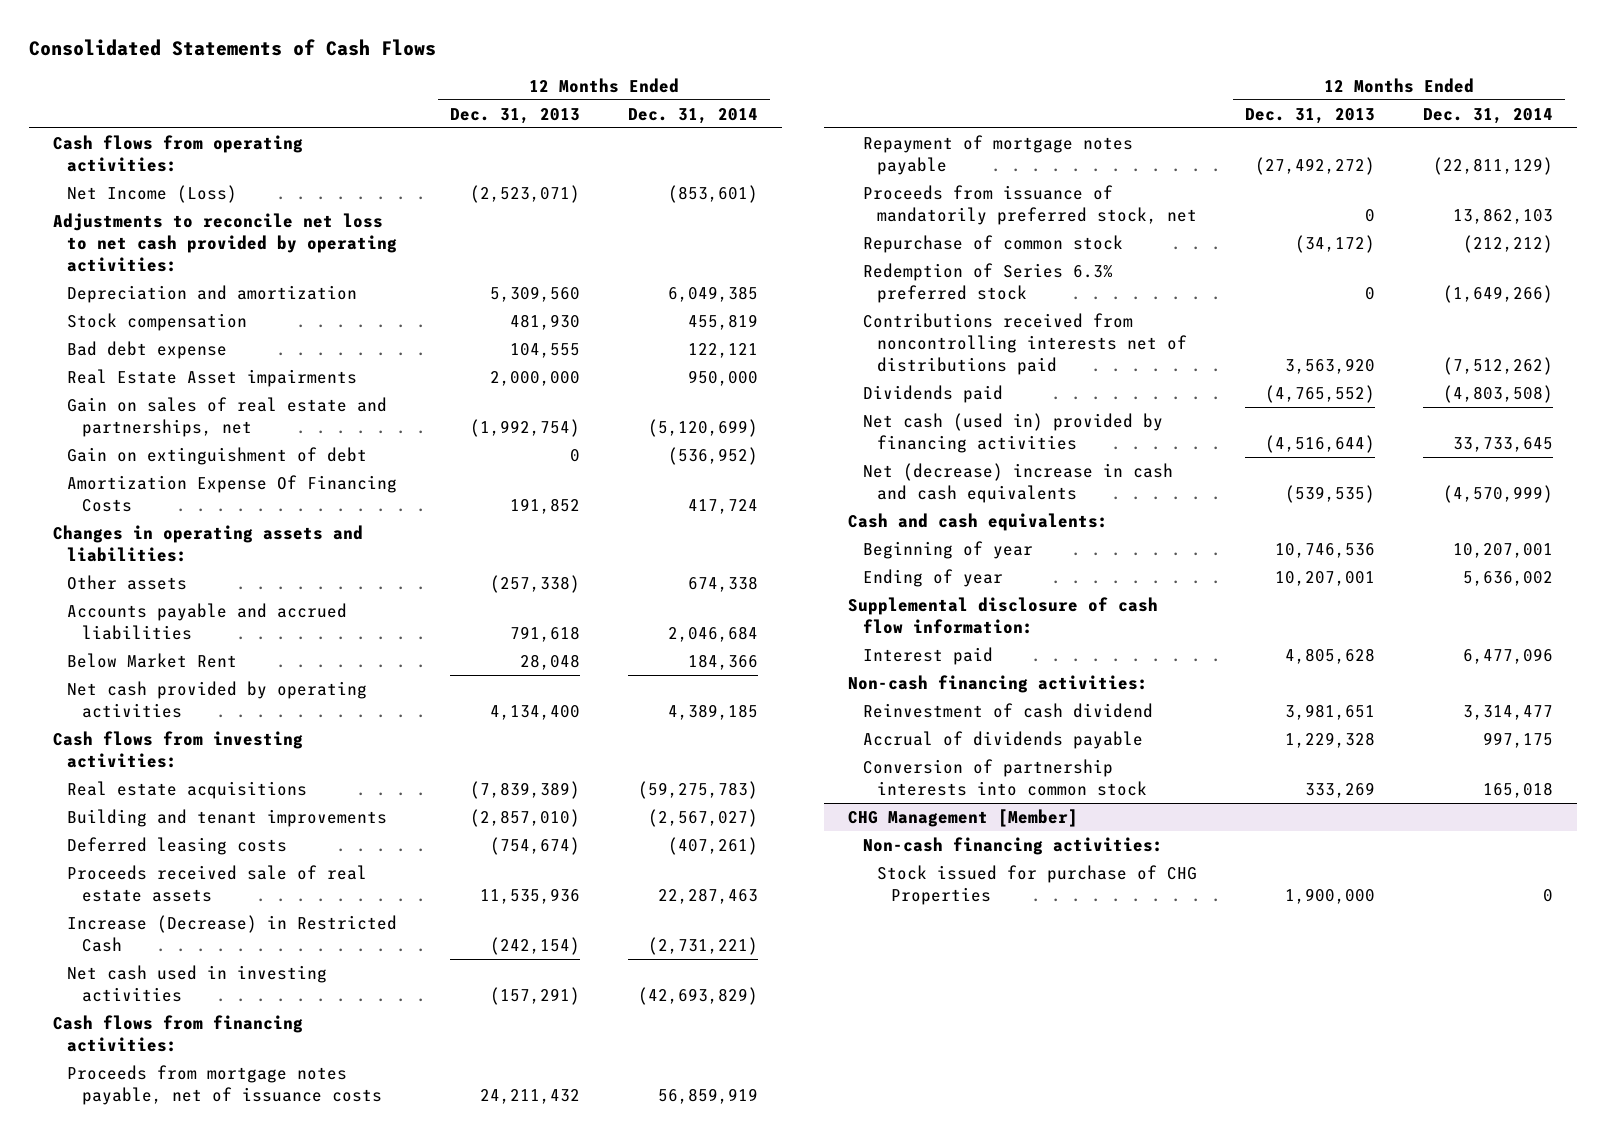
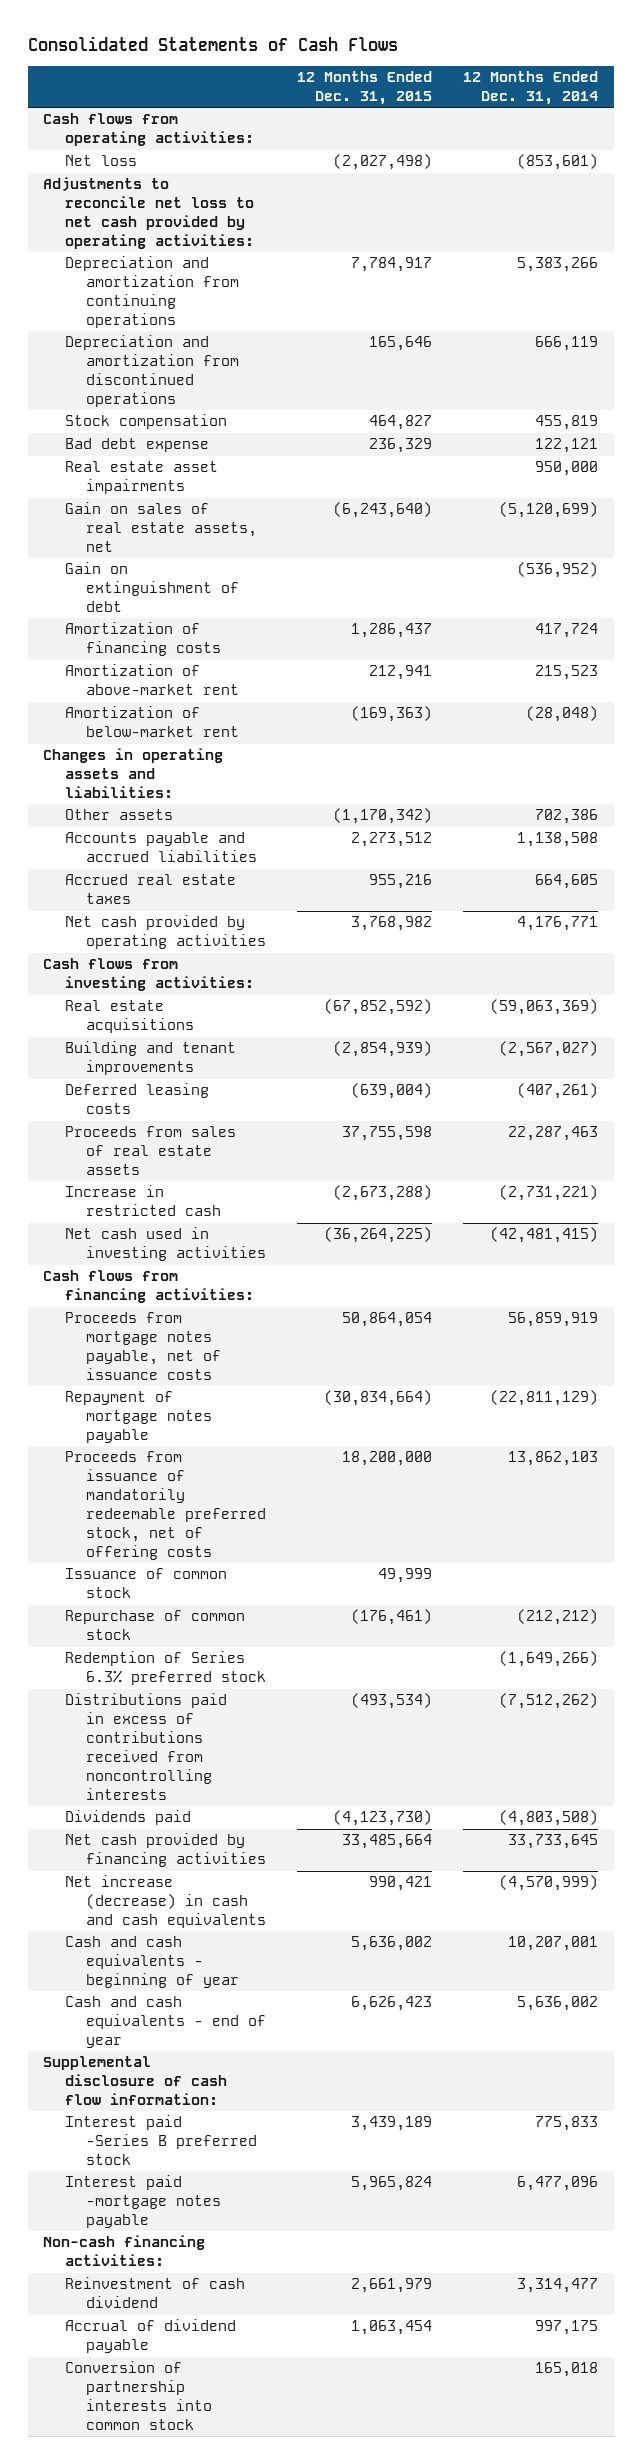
[449,107,580,124] Dec. 31, 2013 -> none
none -> [296,71,432,106] 12 Months Ended Dec. 31, 2015
[67,184,238,203] Net Income (Loss) -> [64,155,137,167] Net loss
[67,284,358,303] Depreciation and amortization -> [64,256,239,329] Depreciation and amortization from continuing operations
[667,285,758,302] 6,049,385 -> [516,257,598,273] 5,383,266
none -> [64,335,239,408] Depreciation and amortization from discontinued operations
[67,368,358,387] Real Estate Asset impairments -> [64,461,218,495] Real estate asset impairments
[67,396,388,437] Gain on sales of real estate and partnerships, net -> [64,502,257,553] Gain on sales of real estate assets, net
[67,474,398,512] Amortization Expense Of Financing Costs -> [64,622,221,657] Amortization of financing costs
none -> [64,664,239,696] Amortization of above-market rent
none -> [64,706,239,738] Amortization of below-market rent
[67,652,238,668] Below Market Rent -> none
[687,575,758,592] 674,338 -> [534,809,598,825] 702,386
[667,625,758,642] 2,046,684 -> [516,832,598,848] 1,138,508
none -> [64,874,236,905] Accrued real estate taxes
[667,703,758,720] 4,389,185 -> [516,916,598,932] 4,176,771
[637,780,758,799] (59,275,783) -> [489,999,598,1016] (59,063,369)
[67,864,368,902] Proceeds received sale of real estate assets -> [64,1126,236,1176] Proceeds from sales of real estate assets
[67,914,398,952] Increase (Decrease) in Restricted Cash -> [64,1185,221,1217] Increase in restricted cash
[637,986,758,1005] (42,693,829) -> [489,1227,598,1244] (42,481,415)
[862,184,1197,225] Proceeds from issuance of mandatorily preferred stock, net -> [64,1451,266,1561] Proceeds from issuance of mandatorily redeemable preferred stock, net of offering costs
none -> [64,1568,227,1599] Issuance of common stock
[862,312,1187,375] Contributions received from noncontrolling interests net of distributions paid -> [64,1693,227,1801] Distributions paid in excess of contributions received from noncontrolling interests
[848,512,1109,531] Cash and cash equivalents: -> none
[862,412,1163,453] Net cash (used in) provided by financing activities -> [64,1833,266,1868] Net cash provided by financing activities
[862,462,1173,503] Net (decrease) increase in cash and cash equivalents -> [64,1875,266,1929] Net increase (decrease) in cash and cash equivalents
[862,540,1033,559] Beginning of year -> [64,1936,239,1989] Cash and cash equivalents - beginning of year
[862,568,1003,587] Ending of year -> [64,1996,266,2049] Cash and cash equivalents - end of year
none -> [64,2115,257,2166] Interest paid -Series B preferred stock
[862,646,993,665] Interest paid -> [64,2175,221,2229] Interest paid -mortgage notes payable
[862,730,1143,749] Accrual of dividends payable -> [64,2319,236,2354] Accrual of dividend payable
[848,808,1079,827] CHG Management [Member] -> none
[862,836,1163,855] Non-cash financing activities: -> none
[876,864,1197,905] Stock issued for purchase of CHG Properties -> none

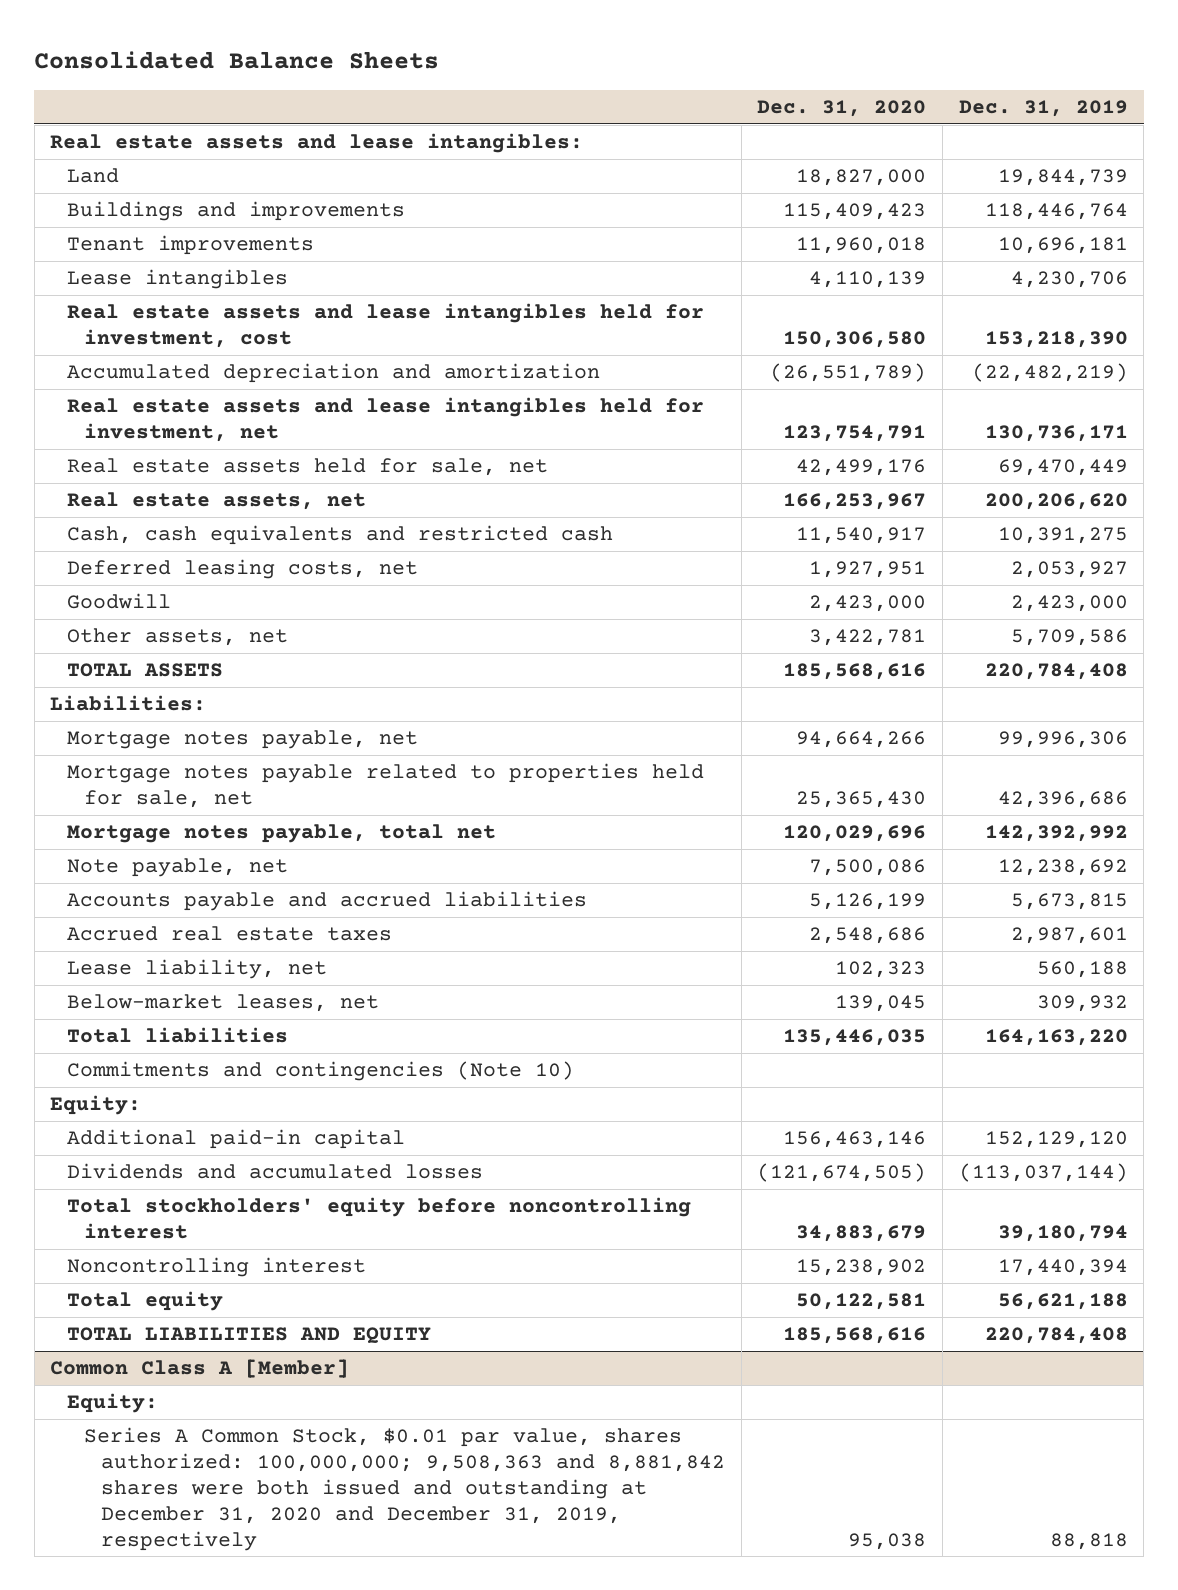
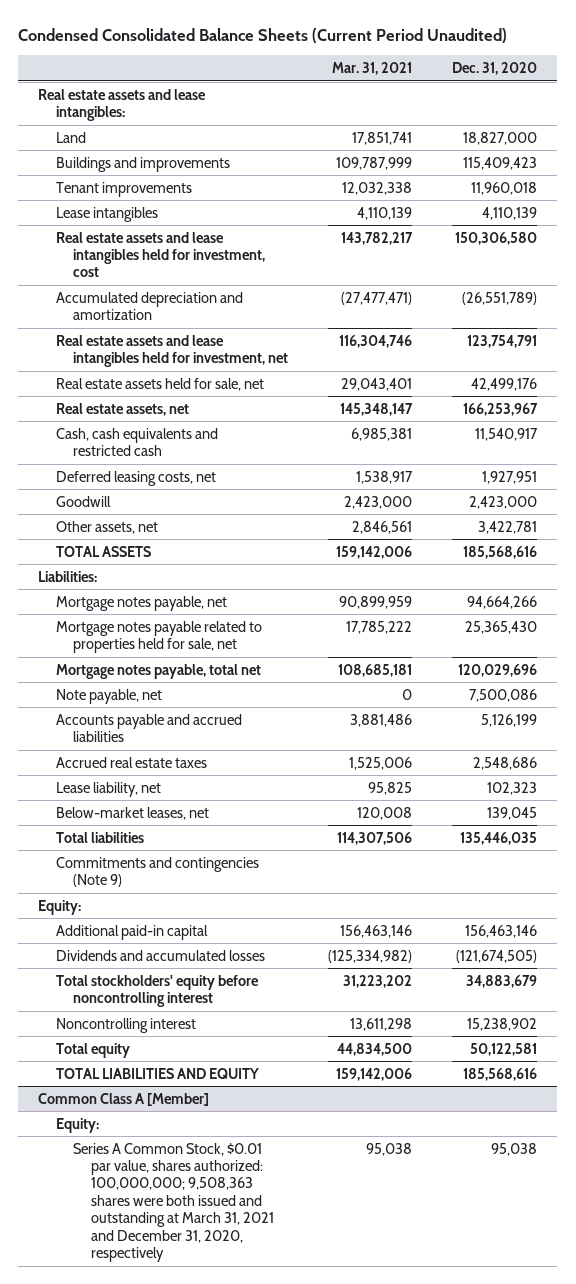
[34,51,440,70] Consolidated Balance Sheets -> [18,27,508,43] Condensed Consolidated Balance Sheets (Current Period Unaudited)
[958,100,1128,118] Dec. 31, 2019 -> none
none -> [332,62,413,76] Mar. 31, 2021
[67,1061,575,1082] Commitments and contingencies (Note 10) -> [55,856,259,888] Commitments and contingencies (Note 9)
[84,1427,726,1551] Series A Common Stock, $0.01 par value, shares authorized: 100,000,000; 9,508,363 and 8,881,842 shares were both issued and outstanding at December 31, 2020 and December 31, 2019, respectively -> [73,1142,274,1263] Series A Common Stock, $0.01 par value, shares authorized: 100,000,000; 9,508,363 shares were both issued and outstanding at March 31, 2021 and December 31, 2020, respectively

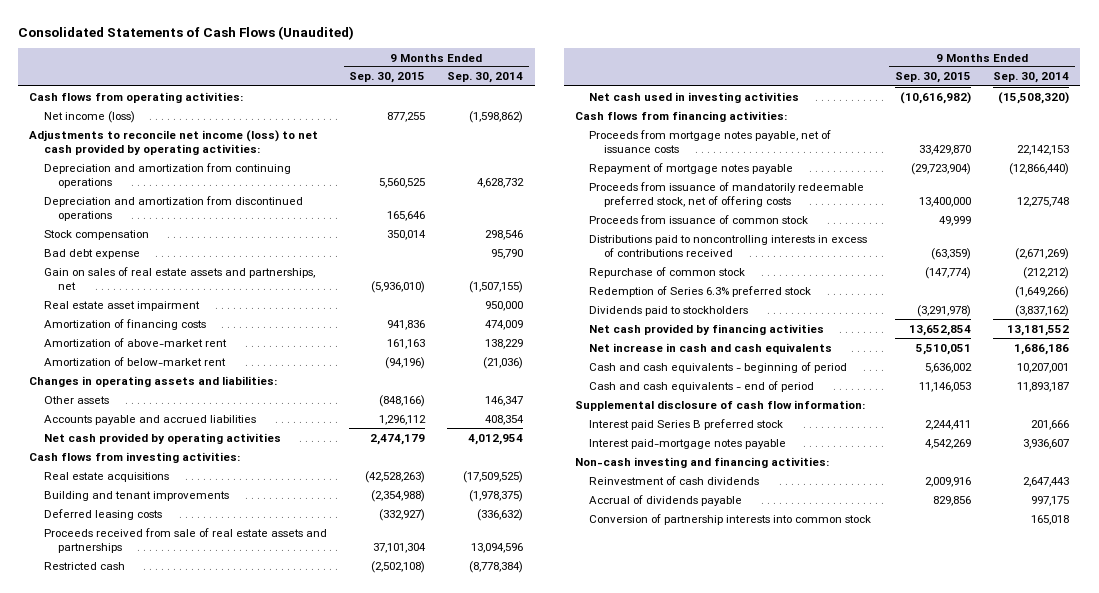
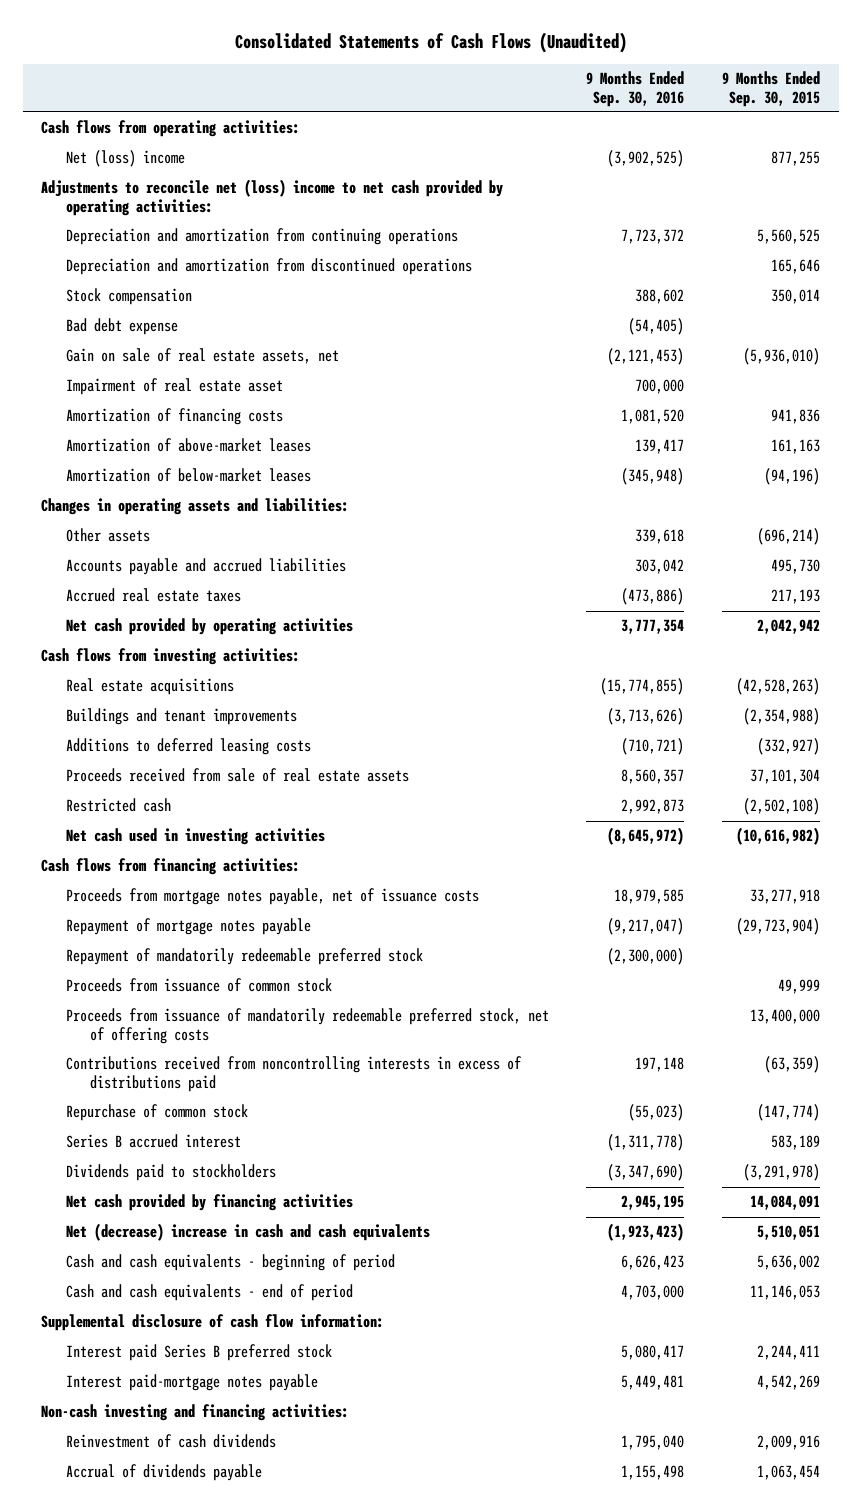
[447,72,524,84] Sep. 30, 2014 -> none
none -> [586,71,685,107] 9 Months Ended Sep. 30, 2016
[43,110,135,123] Net income (loss) -> [65,150,185,168] Net (loss) income
[29,129,319,156] Adjustments to reconcile net income (loss) to net cash provided by operating activities: -> [41,179,504,217] Adjustments to reconcile net (loss) income to net cash provided by operating activities:
[43,266,315,291] Gain on sales of real estate assets and partnerships, net -> [65,348,339,365] Gain on sale of real estate assets, net
[43,300,200,311] Real estate asset impairment -> [65,378,283,396] Impairment of real estate asset
[43,337,227,347] Amortization of above-market rent -> [65,438,311,453] Amortization of above-market leases
[43,356,226,366] Amortization of below-market rent -> [65,468,311,483] Amortization of below-market leases
[379,394,426,407] (848,166) -> [756,528,820,546] (696,214)
[379,414,427,425] 1,296,112 -> [770,559,820,575] 495,730
none -> [65,588,241,603] Accrued real estate taxes
[370,433,426,445] 2,474,179 -> [756,619,820,635] 2,042,942
[43,490,229,501] Building and tenant improvements -> [65,708,297,726] Buildings and tenant improvements
[43,508,162,520] Deferred leasing costs -> [65,738,311,756] Additions to deferred leasing costs
[43,527,327,554] Proceeds received from sale of real estate assets and partnerships -> [65,768,409,783] Proceeds received from sale of real estate assets
[918,145,971,156] 33,429,870 -> [749,889,820,905] 33,277,918
none -> [65,948,423,966] Repayment of mandatorily redeemable preferred stock
[589,181,865,208] Proceeds from issuance of mandatorily redeemable preferred stock, net of offering costs -> [65,1008,549,1045] Proceeds from issuance of mandatorily redeemable preferred stock, net of offering costs
[589,234,868,258] Distributions paid to noncontrolling interests in excess of contributions received -> [65,1056,522,1093] Contributions received from noncontrolling interests in excess of distributions paid
[589,285,812,297] Redemption of Series 6.3% preferred stock -> none
none -> [65,1134,241,1149] Series B accrued interest
[908,324,971,336] 13,652,854 -> [749,1195,820,1211] 14,084,091
[589,342,833,354] Net increase in cash and cash equivalents -> [65,1223,430,1242] Net (decrease) increase in cash and cash equivalents
[589,513,872,525] Conversion of partnership interests into common stock -> none
[932,495,971,506] 829,856 -> [756,1465,820,1481] 1,063,454

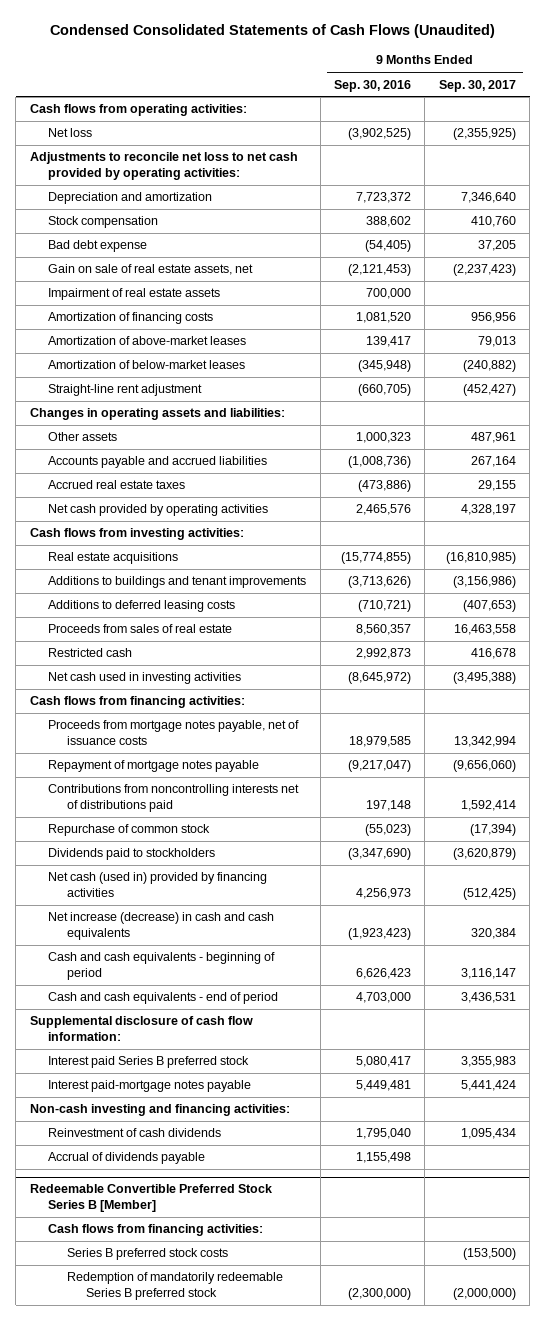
[234,31,627,53] Consolidated Statements of Cash Flows (Unaudited) -> [49,24,495,39] Condensed Consolidated Statements of Cash Flows (Unaudited)
[721,71,820,107] 9 Months Ended Sep. 30, 2015 -> none
none -> [438,79,516,92] Sep. 30, 2017
[65,258,472,276] Depreciation and amortization from discontinued operations -> none
[65,150,185,168] Net (loss) income -> [48,128,93,138] Net loss
[41,179,504,217] Adjustments to reconcile net (loss) income to net cash provided by operating activities: -> [29,152,298,181] Adjustments to reconcile net loss to net cash provided by operating activities:
[65,228,458,246] Depreciation and amortization from continuing operations -> [48,192,213,205] Depreciation and amortization
[65,378,283,396] Impairment of real estate asset -> [48,288,221,301] Impairment of real estate assets
none -> [48,384,203,397] Straight-line rent adjustment
[635,529,685,545] 339,618 -> [356,432,412,444] 1,000,323
[635,559,685,575] 303,042 -> [348,456,412,469] (1,008,736)
[621,619,685,635] 3,777,354 -> [356,504,412,516] 2,465,576
[65,708,297,726] Buildings and tenant improvements -> [48,576,307,589] Additions to buildings and tenant improvements
[65,768,409,783] Proceeds received from sale of real estate assets -> [48,624,233,634] Proceeds from sales of real estate
[65,948,423,966] Repayment of mandatorily redeemable preferred stock -> none
[65,978,332,993] Proceeds from issuance of common stock -> none
[65,1008,549,1045] Proceeds from issuance of mandatorily redeemable preferred stock, net of offering costs -> none
[65,1056,522,1093] Contributions received from noncontrolling interests in excess of distributions paid -> [48,784,300,813] Contributions from noncontrolling interests net of distributions paid
[65,1134,241,1149] Series B accrued interest -> none
[65,1194,353,1212] Net cash provided by financing activities -> [48,872,268,898] Net cash (used in) provided by financing activities
[621,1195,685,1211] 2,945,195 -> [356,888,412,900] 4,256,973
[65,1223,430,1242] Net (decrease) increase in cash and cash equivalents -> [48,912,275,941] Net increase (decrease) in cash and cash equivalents
none -> [29,1184,272,1213] Redeemable Convertible Preferred Stock Series B [Member]
none -> [48,1224,264,1237] Cash flows from financing activities:
none -> [67,1248,229,1261] Series B preferred stock costs
none -> [67,1272,284,1301] Redemption of mandatorily redeemable Series B preferred stock

